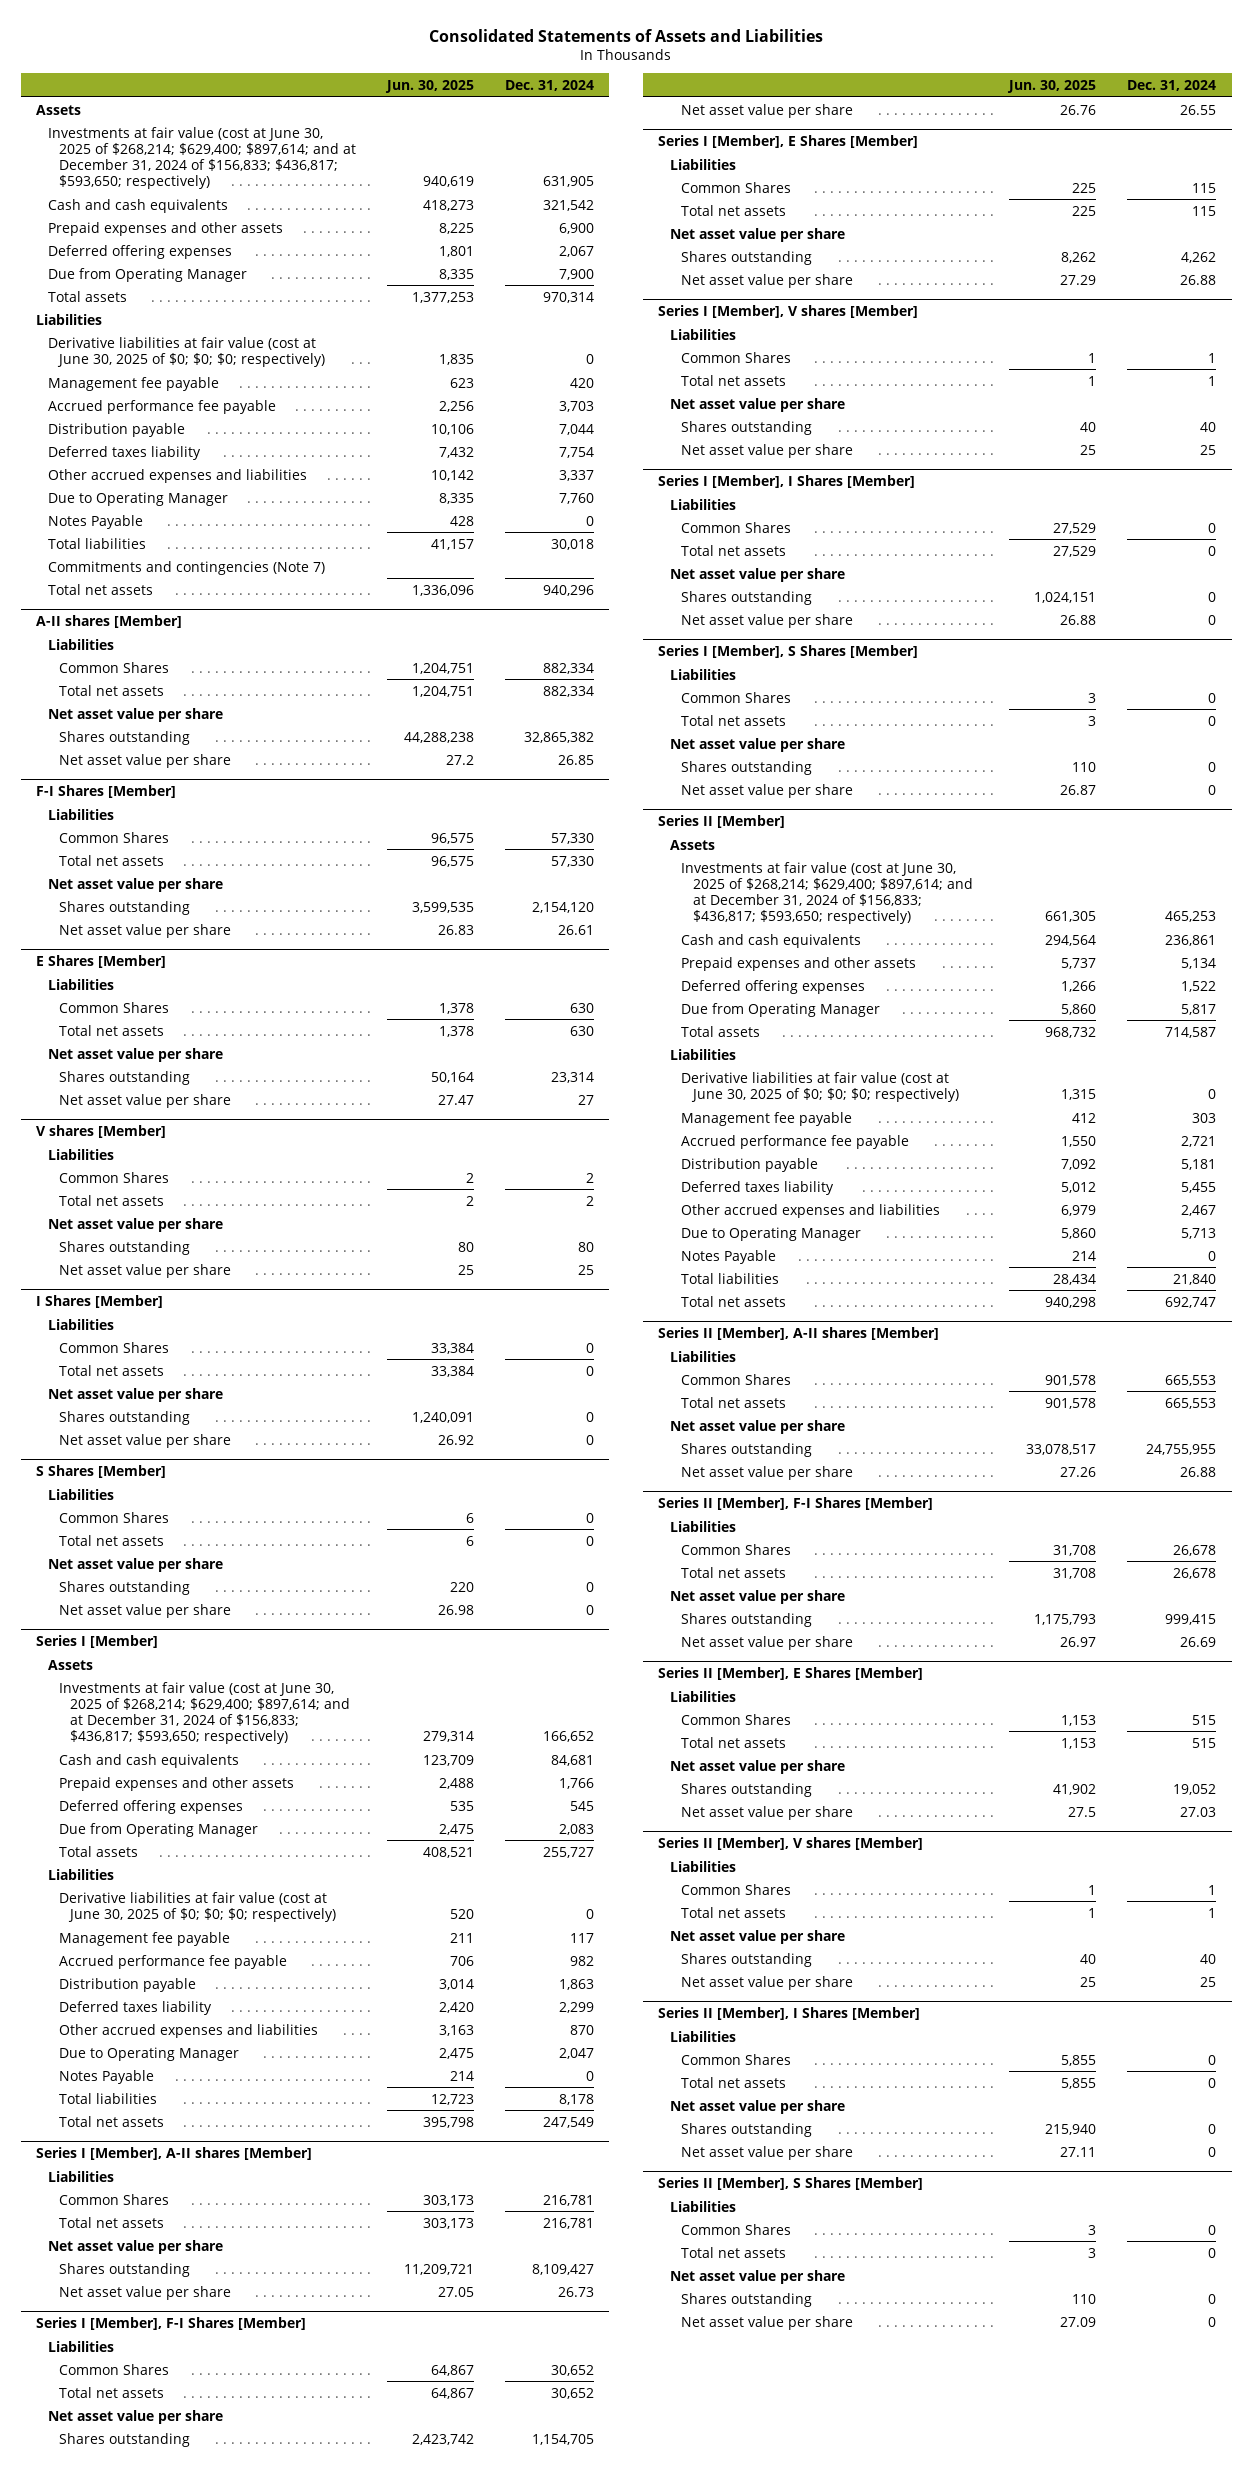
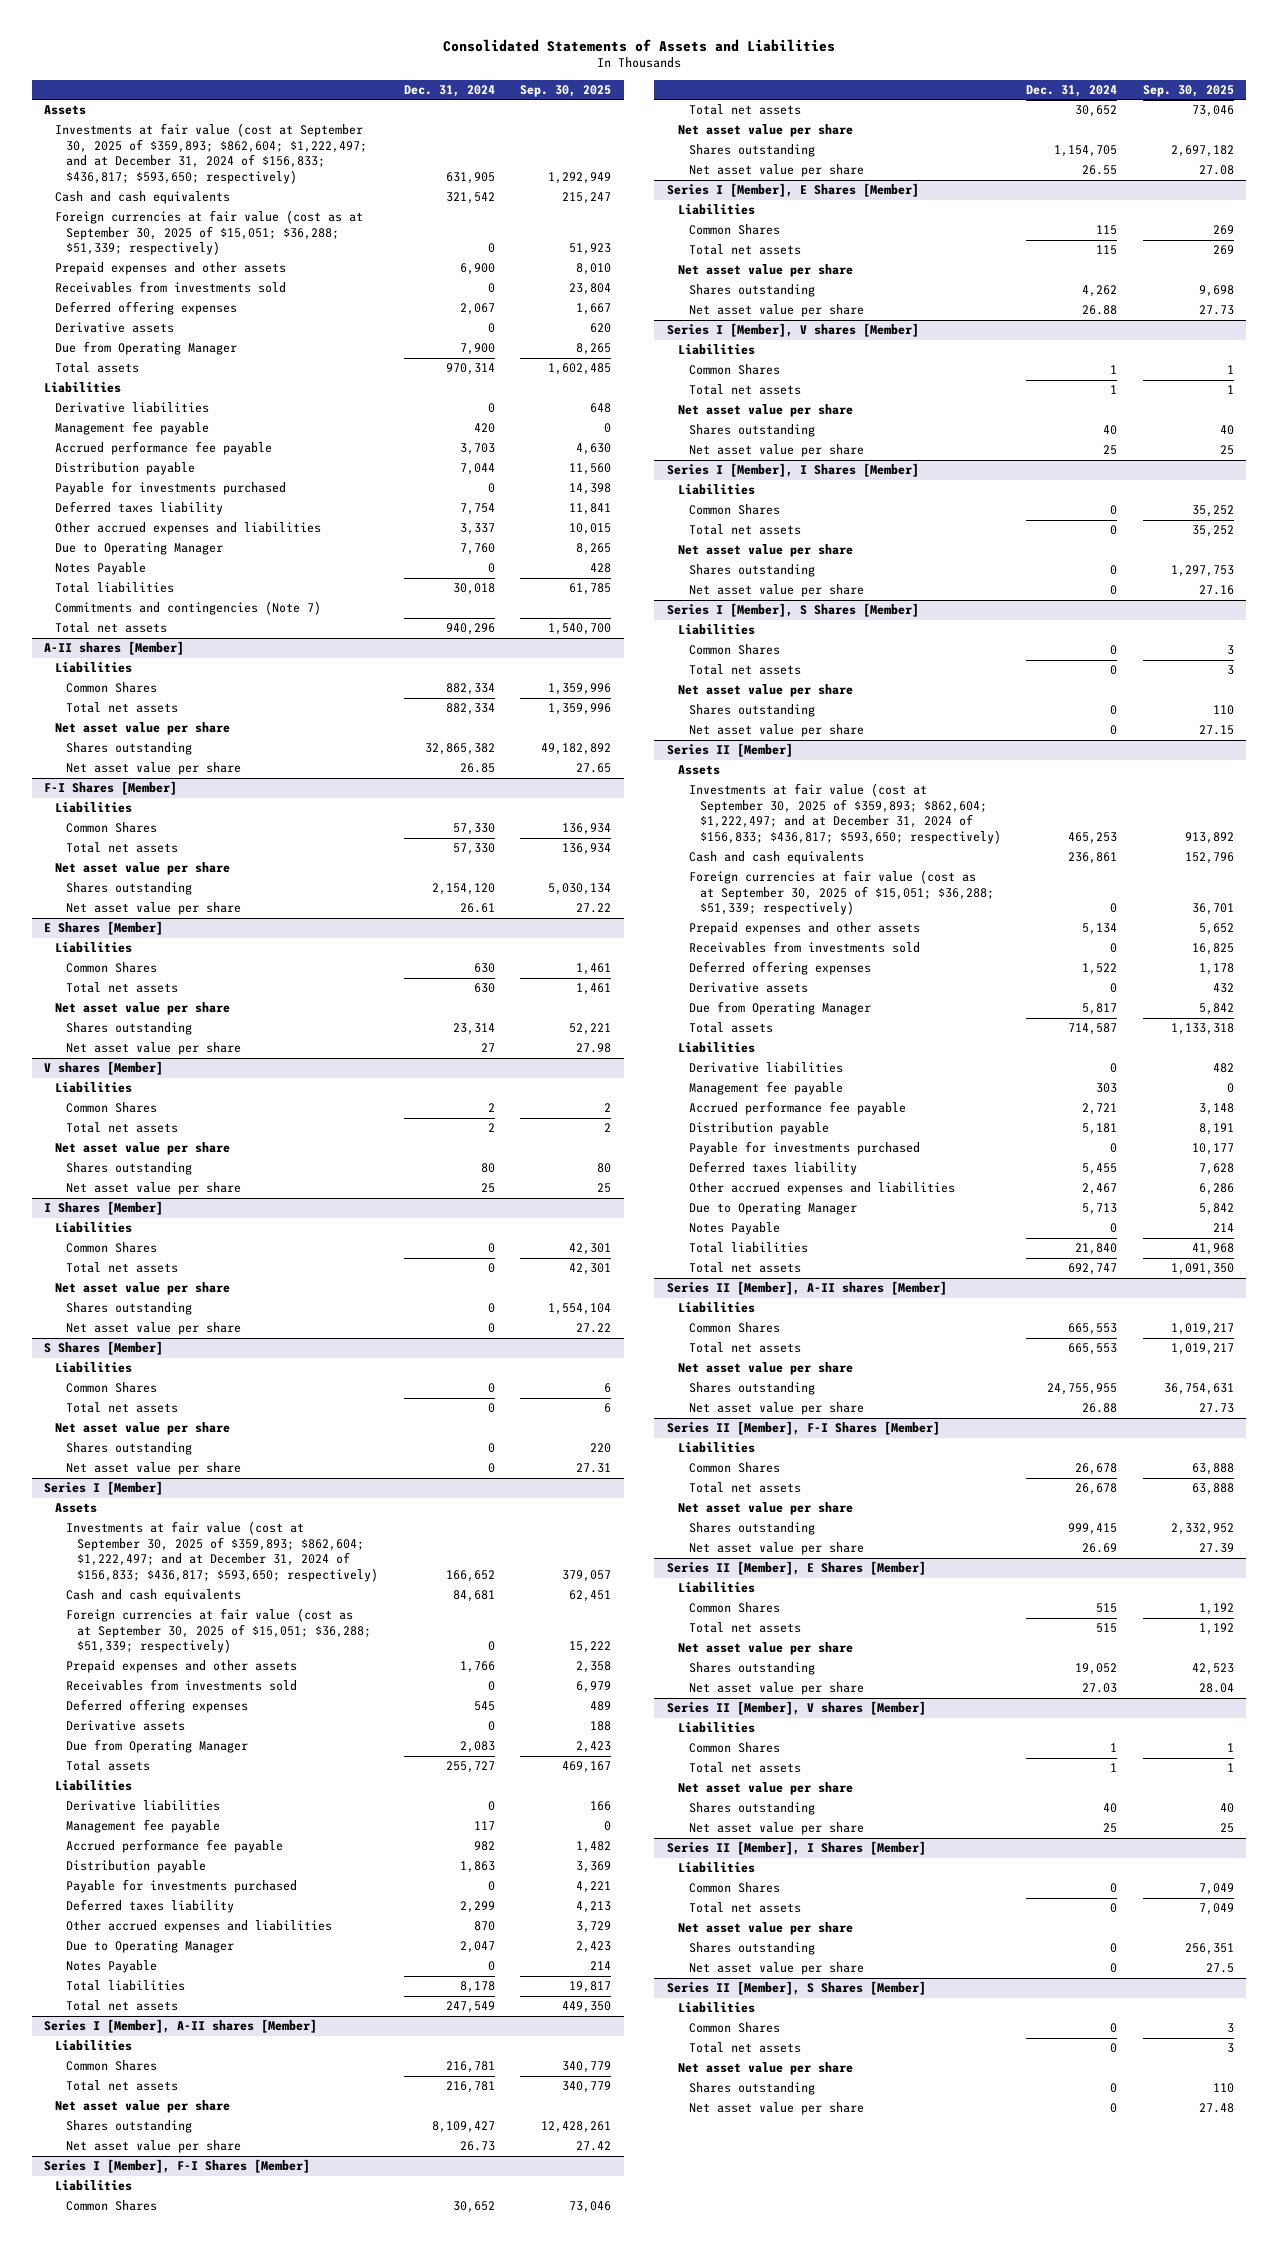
[384,79,474,93] Jun. 30, 2025 -> none
none -> [519,84,611,97] Sep. 30, 2025
[47,126,357,190] Investments at fair value (cost at June 30, 2025 of $268,214; $629,400; $897,614; and at December 31, 2024 of $156,833; $436,817; $593,650; respectively) -> [55,123,368,184] Investments at fair value (cost at September 30, 2025 of $359,893; $862,604; $1,222,497; and at December 31, 2024 of $156,833; $436,817; $593,650; respectively)
none -> [55,210,364,256] Foreign currencies at fair value (cost as at September 30, 2025 of $15,051; $36,288; $51,339; respectively)
none -> [55,281,287,294] Receivables from investments sold
none -> [55,322,175,334] Derivative assets
[47,336,326,367] Derivative liabilities at fair value (cost at June 30, 2025 of $0; $0; $0; respectively) -> none
none -> [55,402,210,414] Derivative liabilities
none -> [55,481,287,496] Payable for investments purchased
[59,1681,351,1745] Investments at fair value (cost at June 30, 2025 of $268,214; $629,400; $897,614; and at December 31, 2024 of $156,833; $436,817; $593,650; respectively) -> [66,1521,379,1582] Investments at fair value (cost at September 30, 2025 of $359,893; $862,604; $1,222,497; and at December 31, 2024 of $156,833; $436,817; $593,650; respectively)
none -> [66,1608,372,1654] Foreign currencies at fair value (cost as at September 30, 2025 of $15,051; $36,288; $51,339; respectively)
none -> [66,1679,298,1692] Receivables from investments sold
none -> [66,1720,186,1732] Derivative assets
[59,1891,337,1922] Derivative liabilities at fair value (cost at June 30, 2025 of $0; $0; $0; respectively) -> none
none -> [66,1800,221,1812] Derivative liabilities
none -> [66,1879,298,1894] Payable for investments purchased
[681,861,973,925] Investments at fair value (cost at June 30, 2025 of $268,214; $629,400; $897,614; and at December 31, 2024 of $156,833; $436,817; $593,650; respectively) -> [688,783,1001,844] Investments at fair value (cost at September 30, 2025 of $359,893; $862,604; $1,222,497; and at December 31, 2024 of $156,833; $436,817; $593,650; respectively)
none -> [688,870,994,916] Foreign currencies at fair value (cost as at September 30, 2025 of $15,051; $36,288; $51,339; respectively)
none -> [688,941,920,954] Receivables from investments sold
none -> [688,982,808,994] Derivative assets
[681,1071,959,1102] Derivative liabilities at fair value (cost at June 30, 2025 of $0; $0; $0; respectively) -> none
none -> [688,1062,843,1074] Derivative liabilities
none -> [688,1141,920,1156] Payable for investments purchased

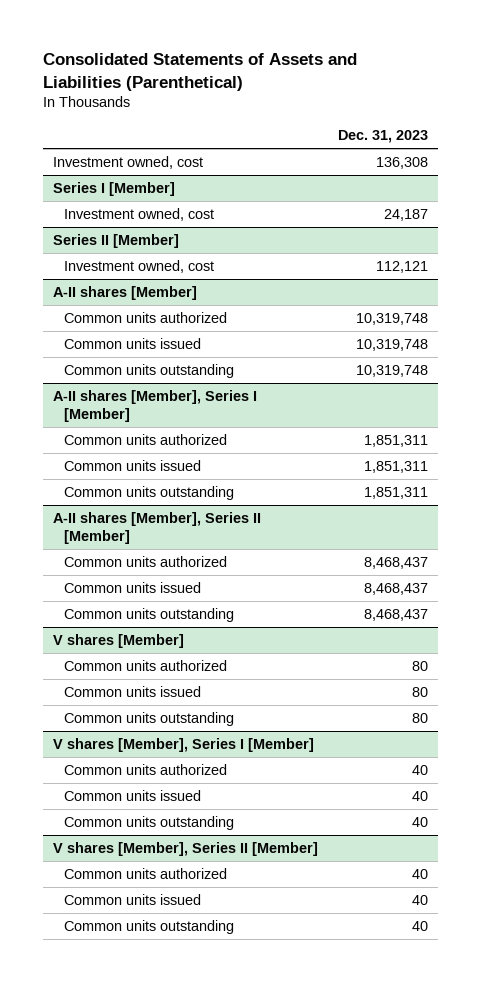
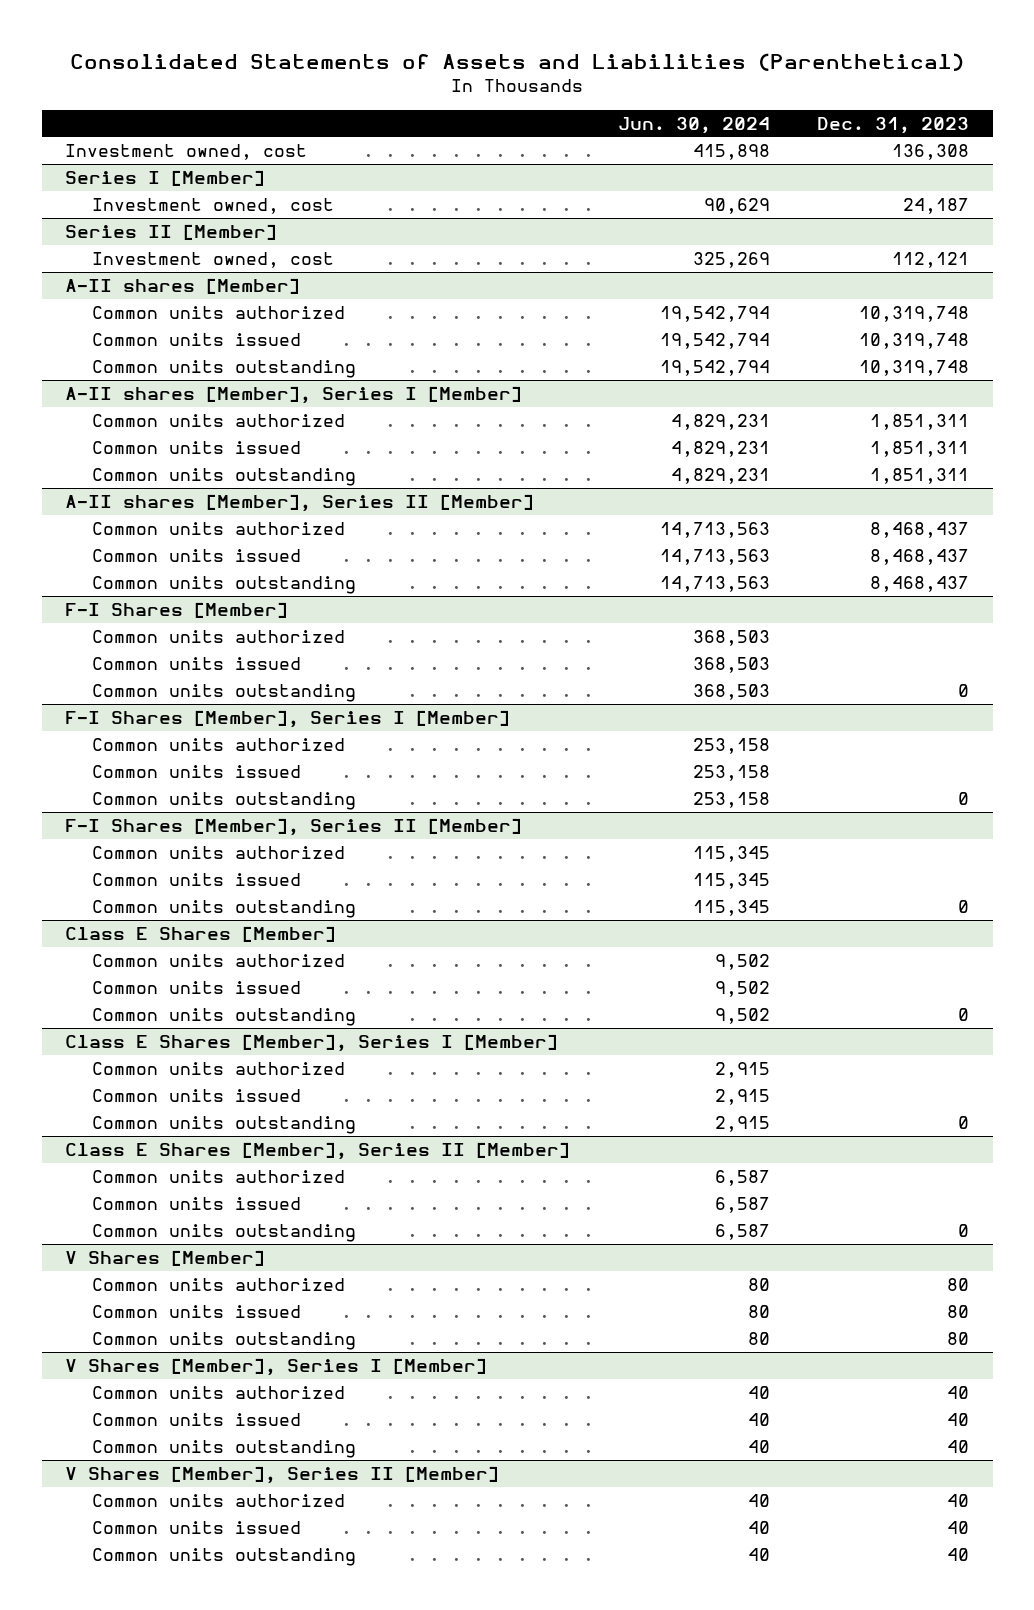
none -> [617,116,770,134] Jun. 30, 2024
none -> [65,601,289,618] F-I Shares [Member]
none -> [91,629,345,643] Common units authorized
none -> [91,656,301,670] Common units issued
none -> [91,683,356,702] Common units outstanding
none -> [65,709,511,728] F-I Shares [Member], Series I [Member]
none -> [91,737,345,751] Common units authorized
none -> [91,764,301,778] Common units issued
none -> [91,791,356,810] Common units outstanding
none -> [65,817,523,836] F-I Shares [Member], Series II [Member]
none -> [91,845,345,859] Common units authorized
none -> [91,872,301,886] Common units issued
none -> [91,899,356,918] Common units outstanding
none -> [65,925,337,942] Class E Shares [Member]
none -> [91,953,345,967] Common units authorized
none -> [91,980,301,994] Common units issued
none -> [91,1007,356,1026] Common units outstanding
none -> [65,1033,559,1052] Class E Shares [Member], Series I [Member]
none -> [91,1061,345,1075] Common units authorized
none -> [91,1088,301,1102] Common units issued
none -> [91,1115,356,1134] Common units outstanding
none -> [65,1141,571,1160] Class E Shares [Member], Series II [Member]
none -> [91,1169,345,1183] Common units authorized
none -> [91,1196,301,1210] Common units issued
none -> [91,1223,356,1242] Common units outstanding
[52,634,184,649] V shares [Member] -> [65,1249,266,1266] V Shares [Member]
[52,738,314,753] V shares [Member], Series I [Member] -> [65,1357,488,1376] V Shares [Member], Series I [Member]
[52,842,318,857] V shares [Member], Series II [Member] -> [65,1465,500,1484] V Shares [Member], Series II [Member]

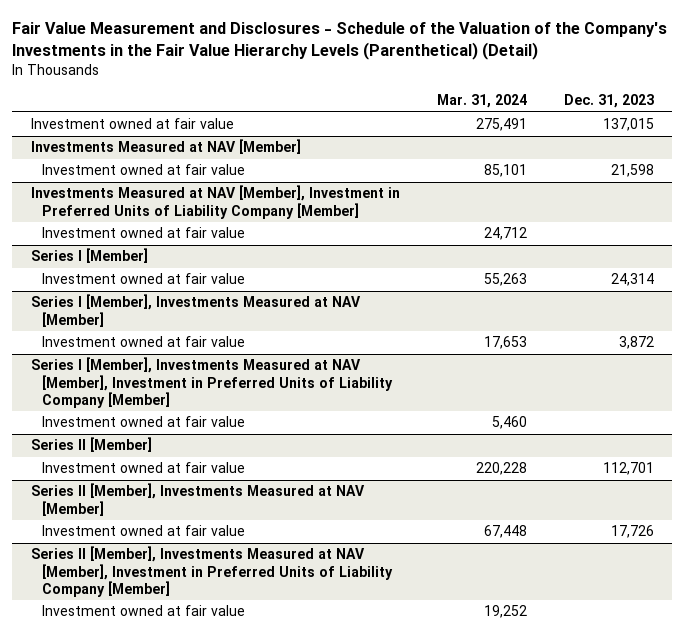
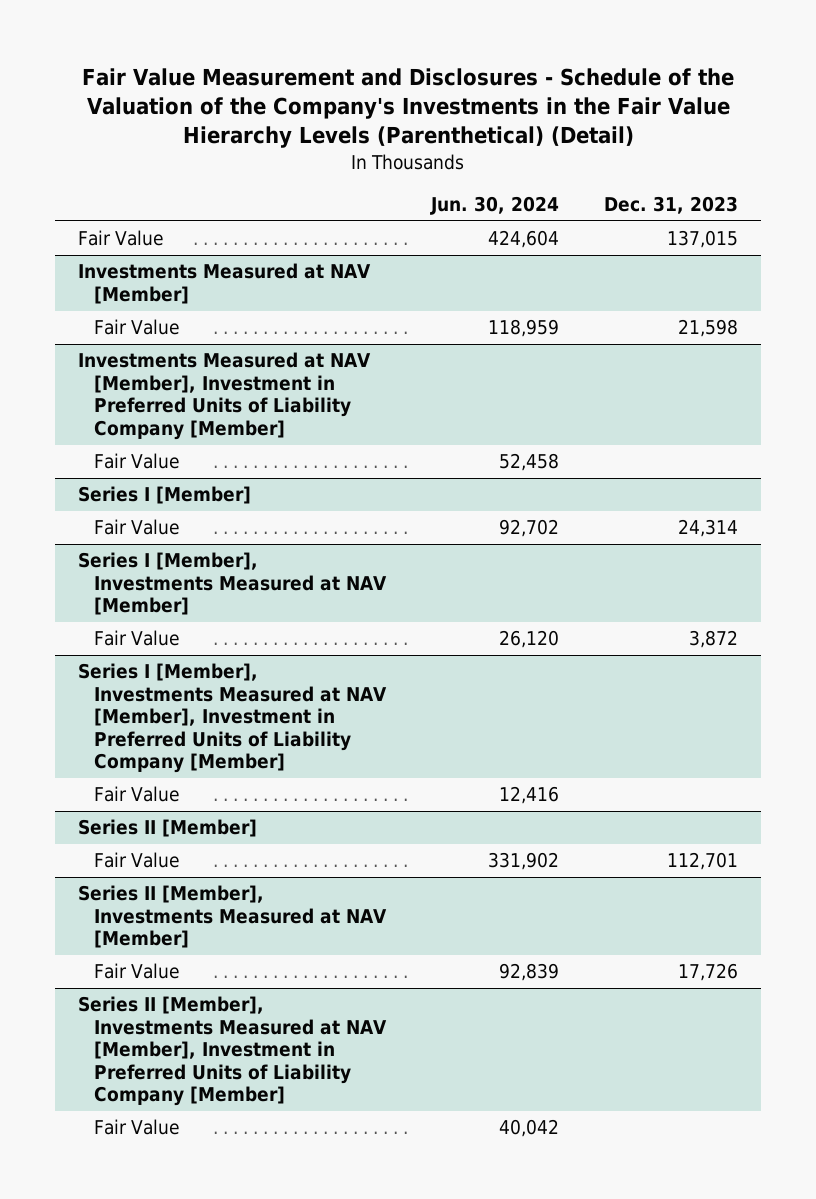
[436,94,527,109] Mar. 31, 2024 -> none
none -> [429,196,559,216] Jun. 30, 2024
[30,118,234,130] Investment owned at fair value -> [77,230,164,247] Fair Value
[41,164,245,176] Investment owned at fair value -> [93,319,180,336] Fair Value
[41,227,245,239] Investment owned at fair value -> [93,453,180,470] Fair Value
[41,273,245,285] Investment owned at fair value -> [93,519,180,536] Fair Value
[41,336,245,348] Investment owned at fair value -> [93,630,180,647] Fair Value
[41,416,245,428] Investment owned at fair value -> [93,786,180,803] Fair Value
[41,462,245,474] Investment owned at fair value -> [93,852,180,869] Fair Value
[41,525,245,537] Investment owned at fair value -> [93,963,180,980] Fair Value
[41,605,245,617] Investment owned at fair value -> [93,1119,180,1136] Fair Value

